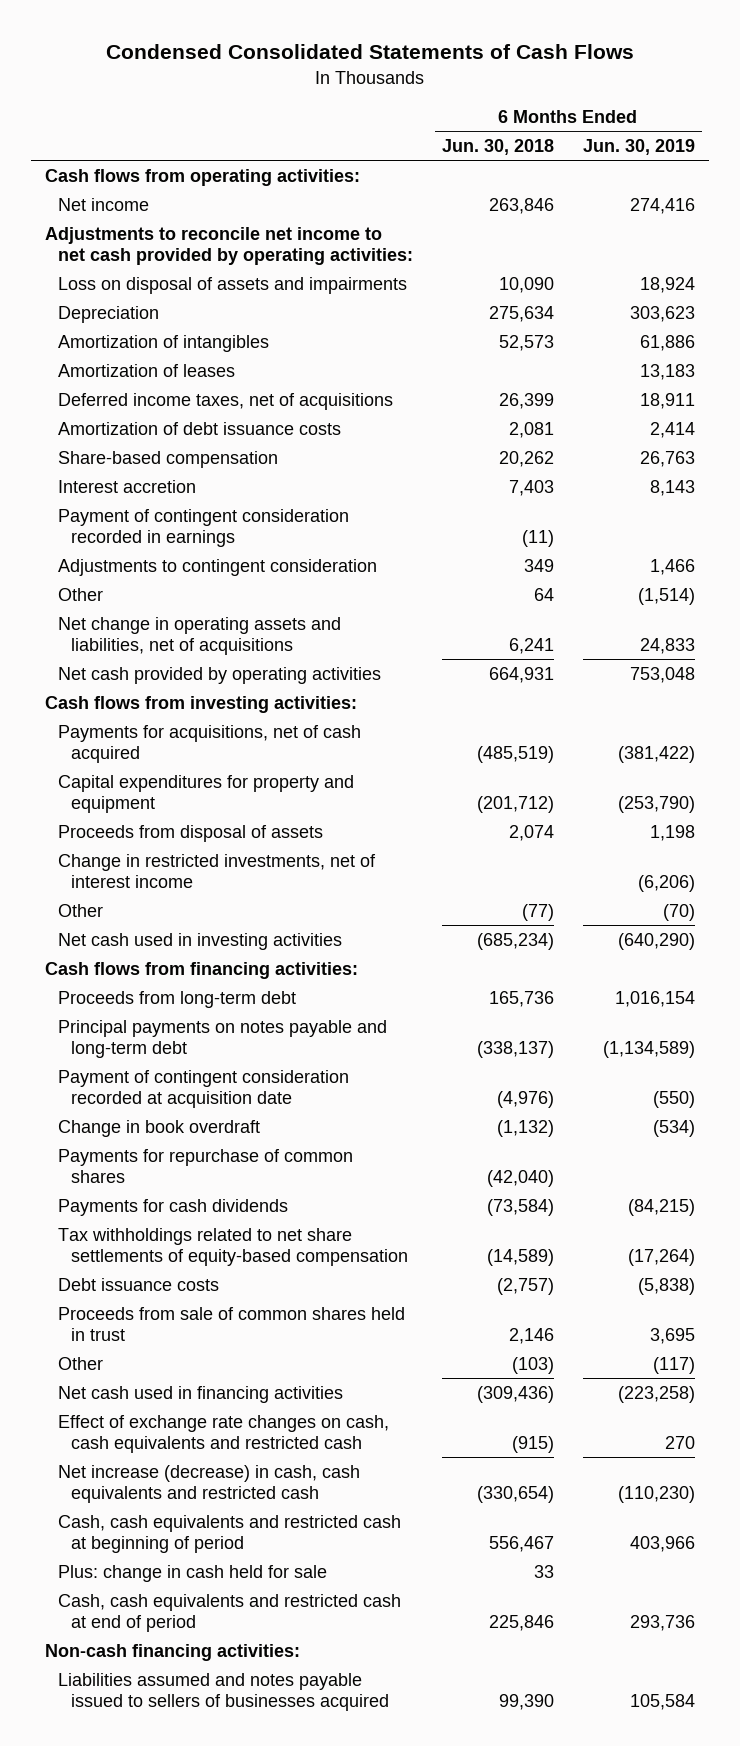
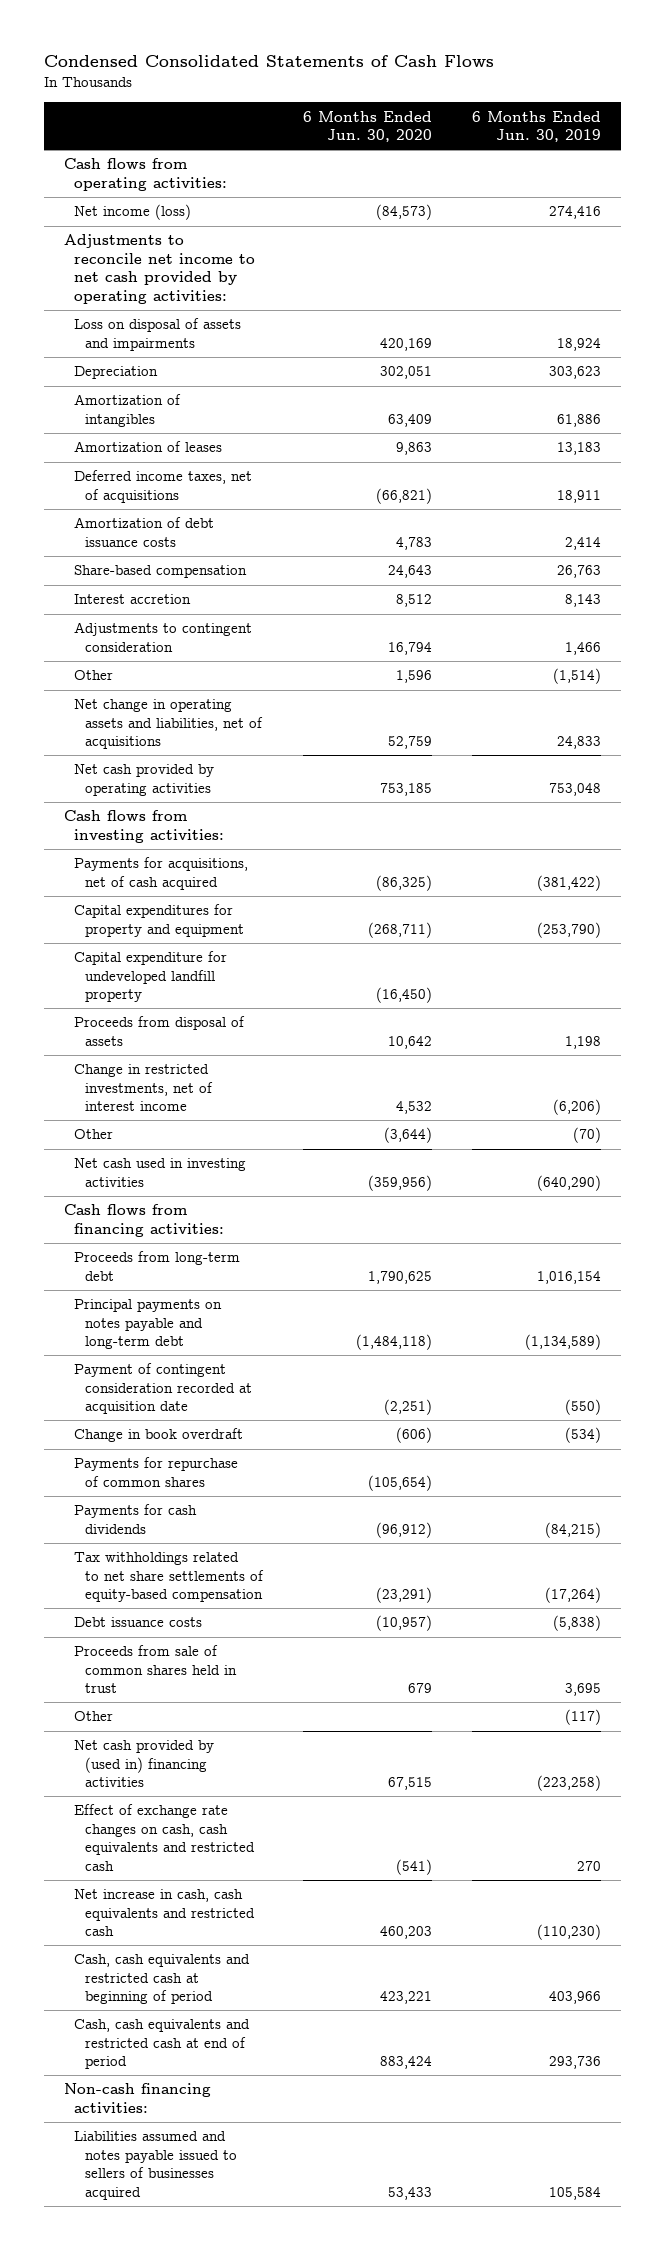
[442,138,555,155] Jun. 30, 2018 -> none
none -> [303,110,433,142] 6 Months Ended Jun. 30, 2020
[58,197,150,211] Net income -> [74,204,192,221] Net income (loss)
[58,508,350,548] Payment of contingent consideration recorded in earnings -> none
none -> [74,951,228,1003] Capital expenditure for undeveloped landfill property
[58,1385,344,1403] Net cash used in financing activities -> [74,1740,215,1788] Net cash provided by (used in) financing activities
[58,1464,361,1504] Net increase (decrease) in cash, cash equivalents and restricted cash -> [74,1889,255,1937] Net increase in cash, cash equivalents and restricted cash
[58,1564,328,1582] Plus: change in cash held for sale -> none

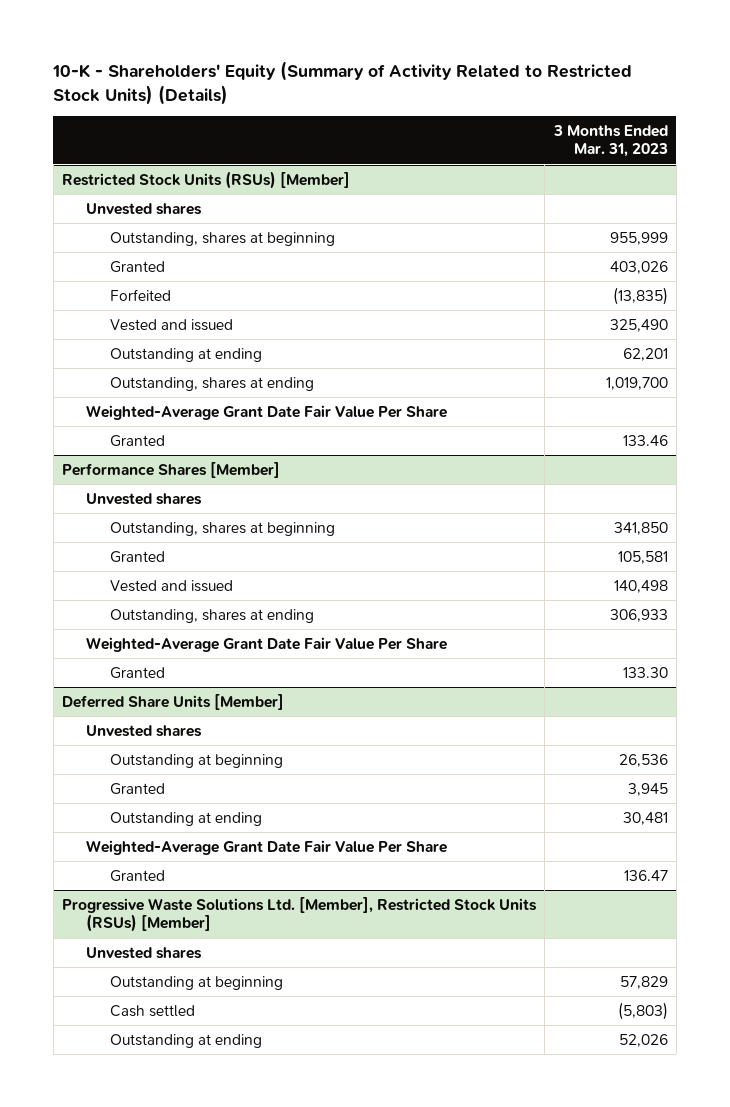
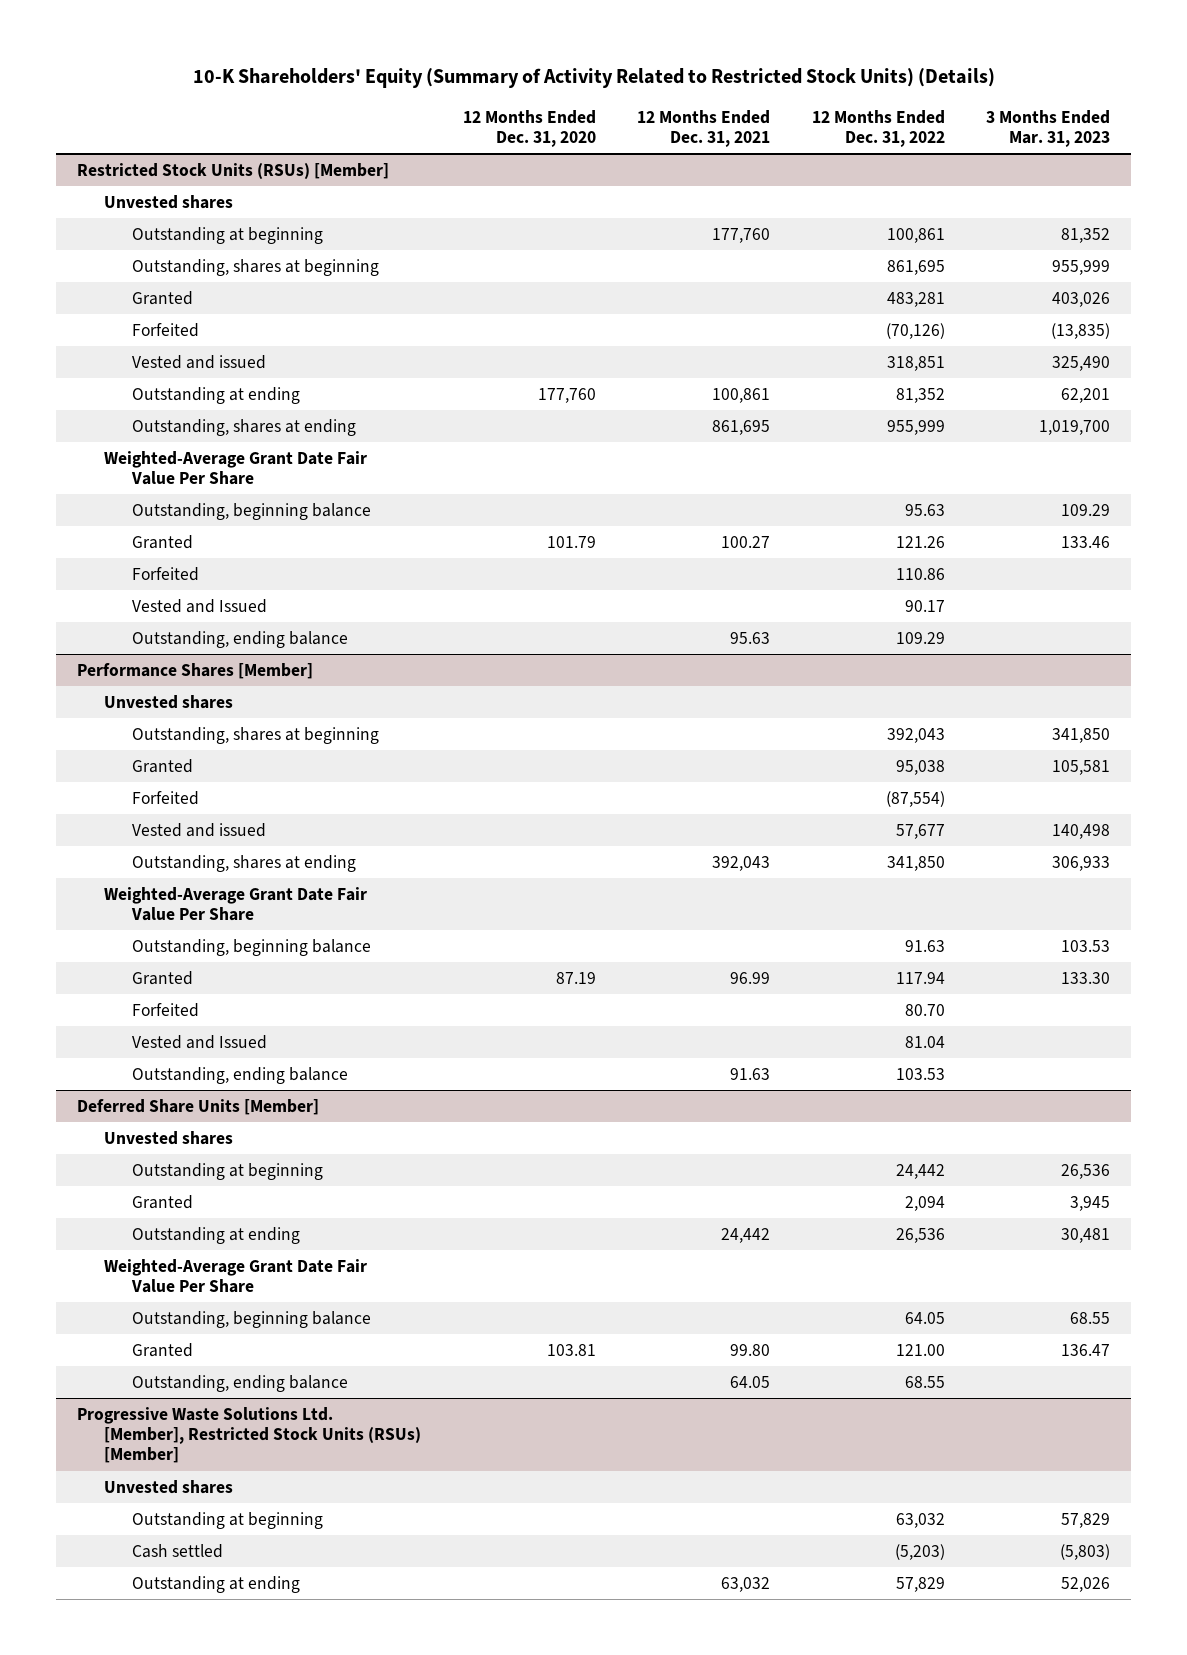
[52,61,633,105] 10-K - Shareholders' Equity (Summary of Activity Related to Restricted Stock Units) (Details) -> [192,68,995,89] 10-K Shareholders' Equity (Summary of Activity Related to Restricted Stock Units) (Details)
none -> [462,109,596,147] 12 Months Ended Dec. 31, 2020
none -> [637,109,771,147] 12 Months Ended Dec. 31, 2021
none -> [811,109,945,147] 12 Months Ended Dec. 31, 2022
none -> [131,226,323,244] Outstanding at beginning
none -> [131,502,371,520] Outstanding, beginning balance
none -> [131,566,199,581] Forfeited
none -> [131,598,267,613] Vested and Issued
none -> [131,630,348,648] Outstanding, ending balance
none -> [131,790,199,805] Forfeited
none -> [131,938,371,956] Outstanding, beginning balance
none -> [131,1002,199,1017] Forfeited
none -> [131,1034,267,1049] Vested and Issued
none -> [131,1066,348,1084] Outstanding, ending balance
none -> [131,1310,371,1328] Outstanding, beginning balance
none -> [131,1374,348,1392] Outstanding, ending balance

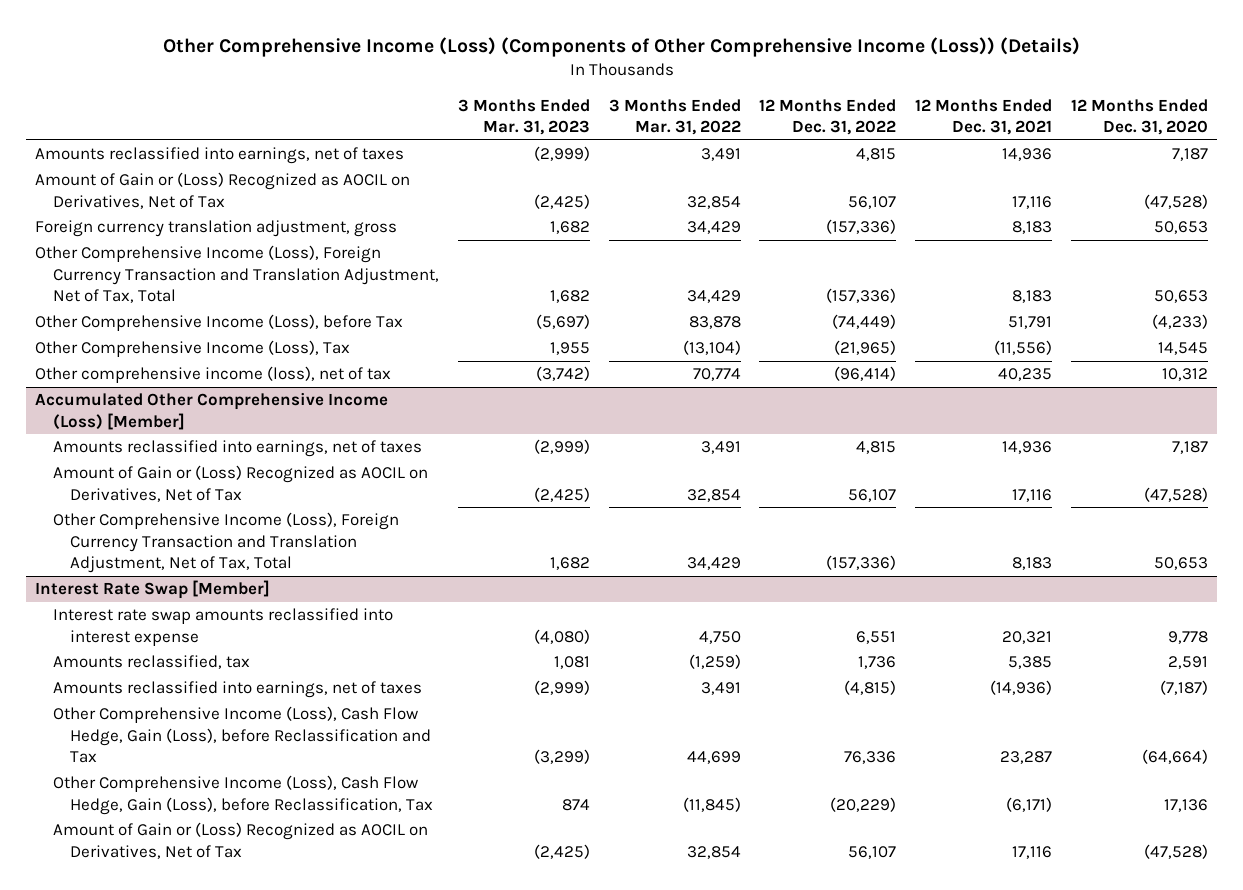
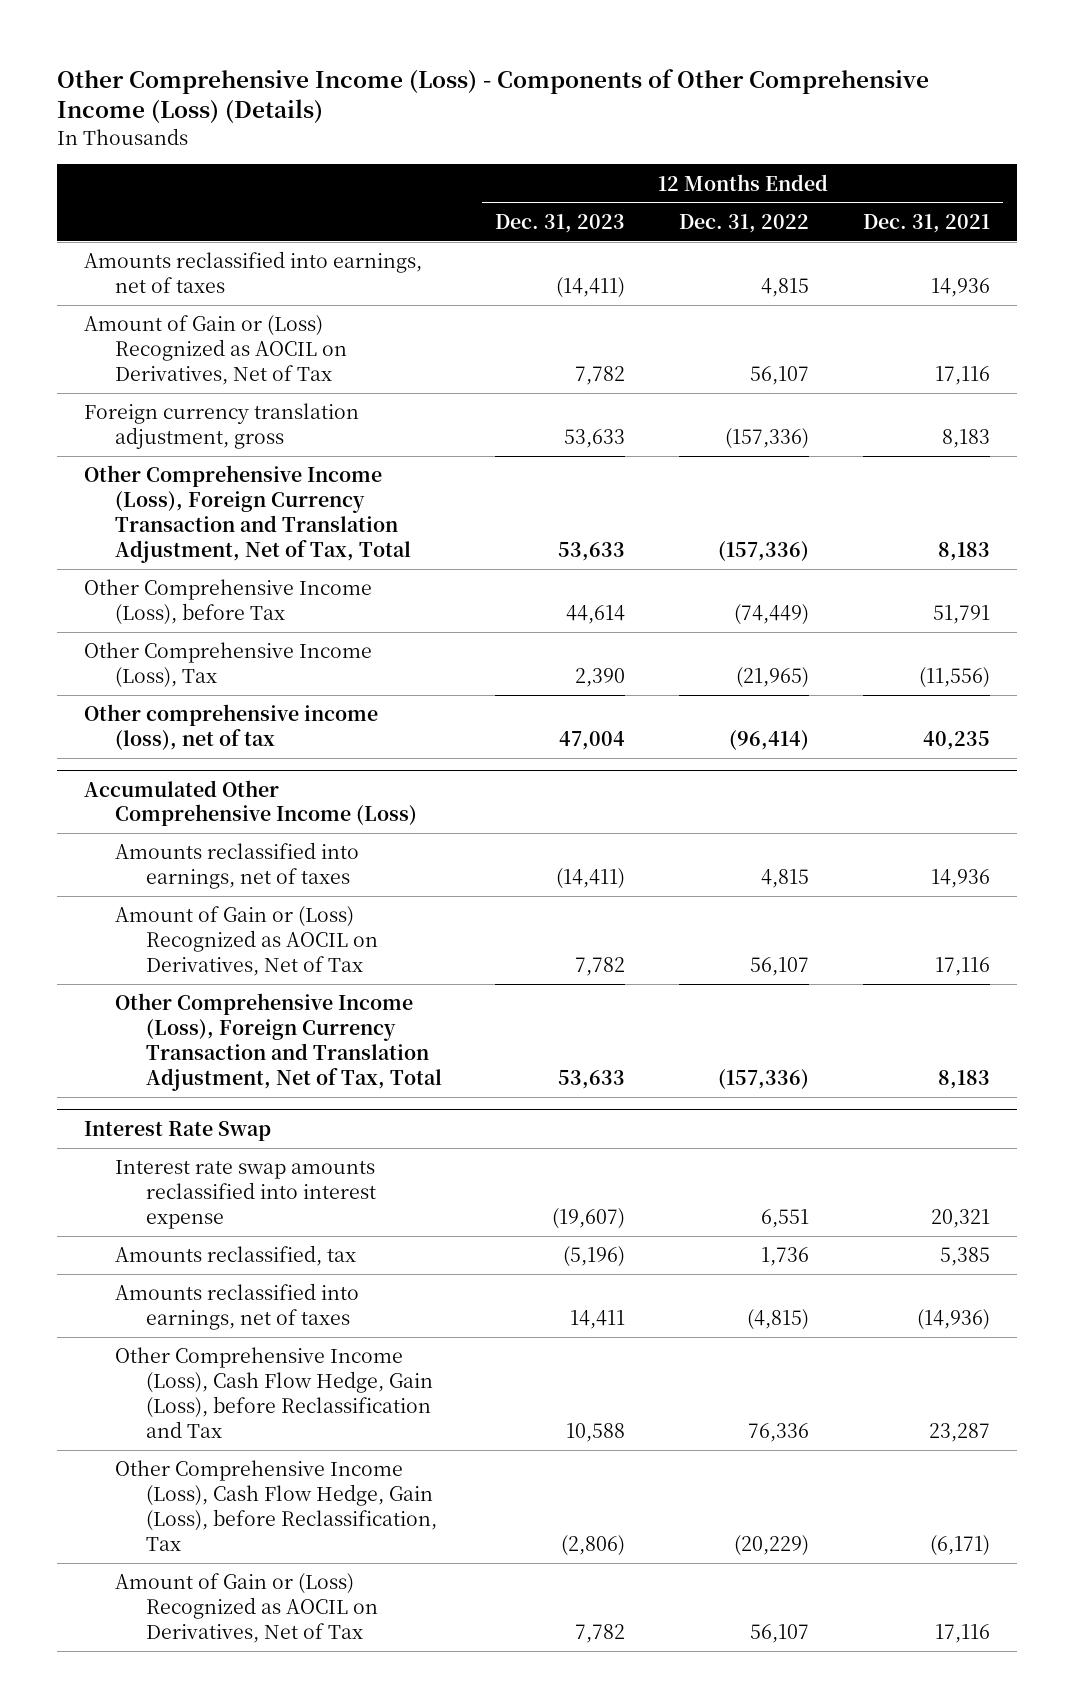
[162,37,1080,58] Other Comprehensive Income (Loss) (Components of Other Comprehensive Income (Loss)) (Details) -> [57,68,930,124] Other Comprehensive Income (Loss) - Components of Other Comprehensive Income (Loss) (Details)
[457,98,590,136] 3 Months Ended Mar. 31, 2023 -> none
[608,98,741,136] 3 Months Ended Mar. 31, 2022 -> none
[1071,98,1209,136] 12 Months Ended Dec. 31, 2020 -> none
none -> [495,213,626,233] Dec. 31, 2023
[35,392,389,430] Accumulated Other Comprehensive Income (Loss) [Member] -> [83,779,417,827] Accumulated Other Comprehensive Income (Loss)
[35,580,271,600] Interest Rate Swap [Member] -> [83,1120,271,1141] Interest Rate Swap

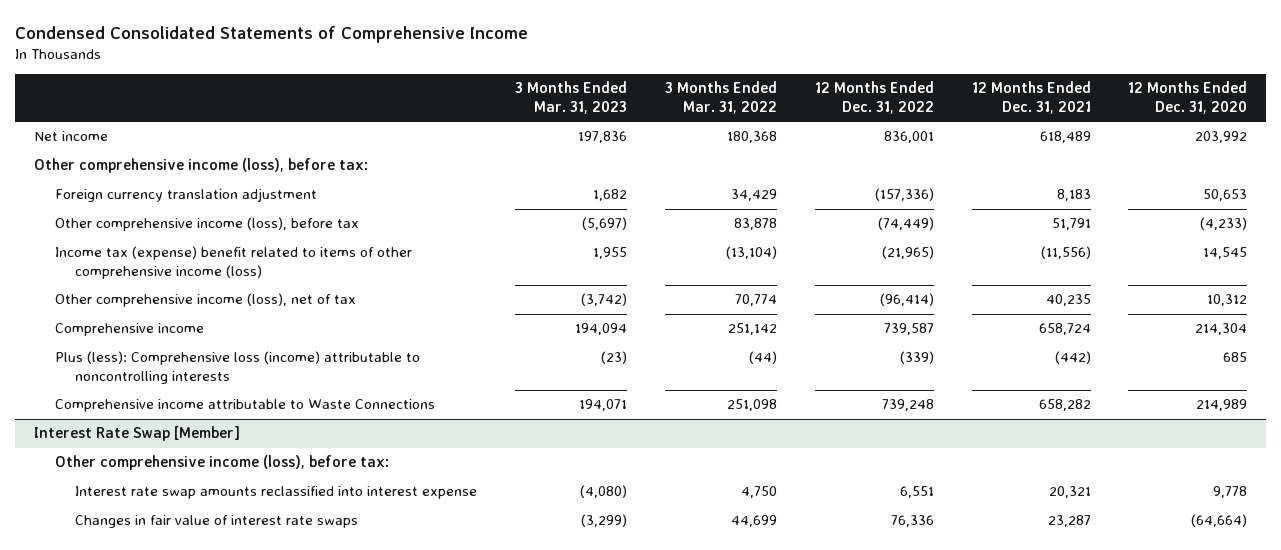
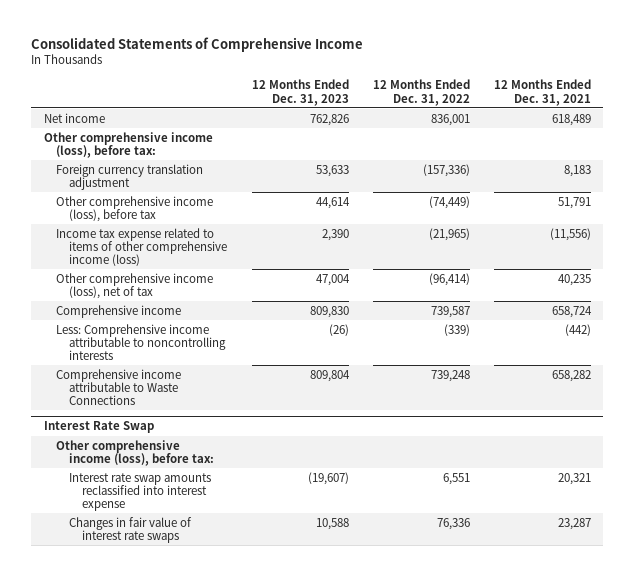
[15,25,529,43] Condensed Consolidated Statements of Comprehensive Income -> [31,37,364,53] Consolidated Statements of Comprehensive Income
[515,81,628,115] 3 Months Ended Mar. 31, 2023 -> none
[664,81,777,115] 3 Months Ended Mar. 31, 2022 -> none
[1128,81,1248,115] 12 Months Ended Dec. 31, 2020 -> none
none -> [251,79,349,106] 12 Months Ended Dec. 31, 2023
[54,246,412,280] Income tax (expense) benefit related to items of other comprehensive income (loss) -> [56,227,228,267] Income tax expense related to items of other comprehensive income (loss)
[54,351,420,385] Plus (less): Comprehensive loss (income) attributable to noncontrolling interests -> [56,323,227,361] Less: Comprehensive income attributable to noncontrolling interests
[34,426,241,442] Interest Rate Swap [Member] -> [43,421,154,434] Interest Rate Swap

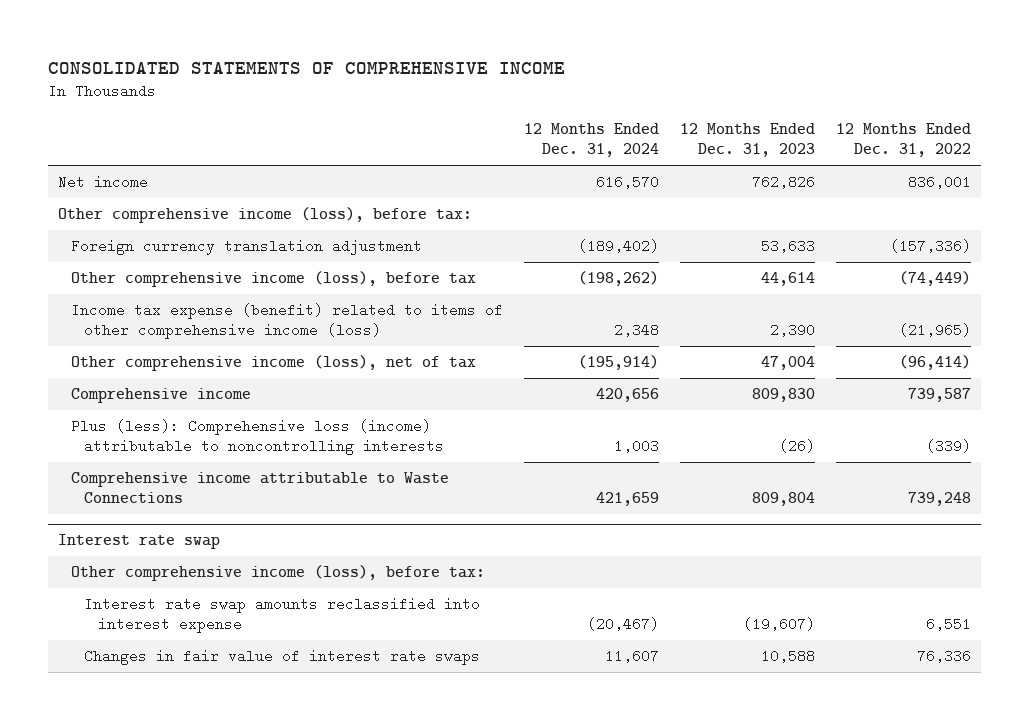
[31,37,364,53] Consolidated Statements of Comprehensive Income -> [47,61,565,74] CONSOLIDATED STATEMENTS OF COMPREHENSIVE INCOME
[494,79,592,106] 12 Months Ended Dec. 31, 2021 -> none
none -> [523,123,659,158] 12 Months Ended Dec. 31, 2024
[56,227,228,267] Income tax expense related to items of other comprehensive income (loss) -> [71,302,504,340] Income tax expense (benefit) related to items of other comprehensive income (loss)
[56,323,227,361] Less: Comprehensive income attributable to noncontrolling interests -> [71,418,445,456] Plus (less): Comprehensive loss (income) attributable to noncontrolling interests
[43,421,154,434] Interest Rate Swap -> [57,534,220,550] Interest rate swap

